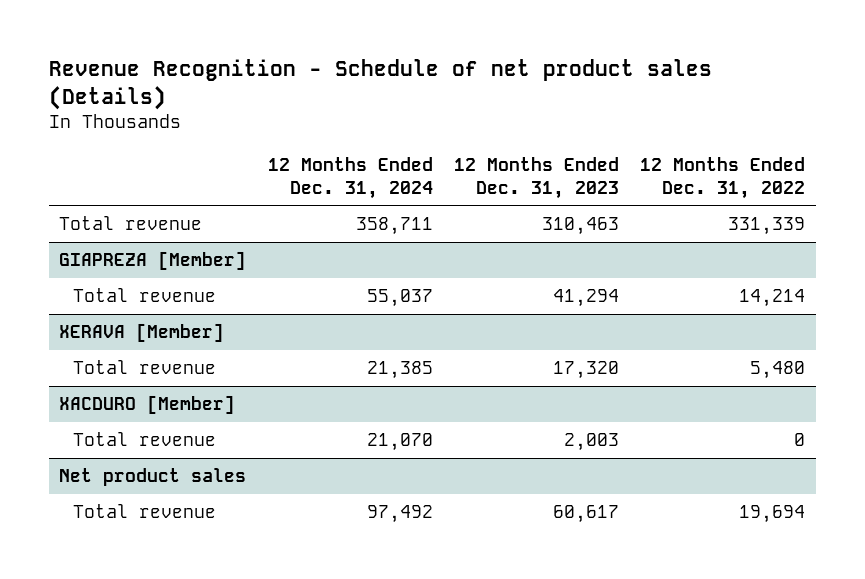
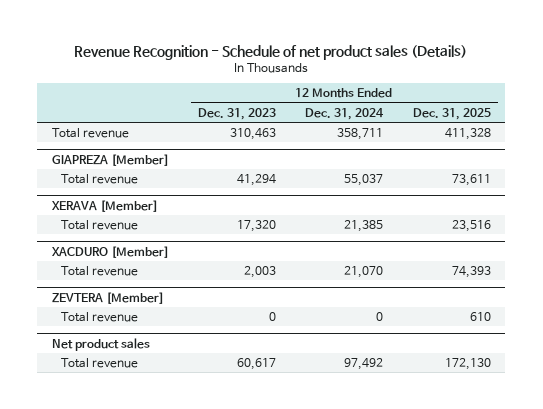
[640,156,806,199] 12 Months Ended Dec. 31, 2022 -> none
none -> [412,107,491,120] Dec. 31, 2025
none -> [52,291,165,304] ZEVTERA [Member]
none -> [61,311,139,322] Total revenue

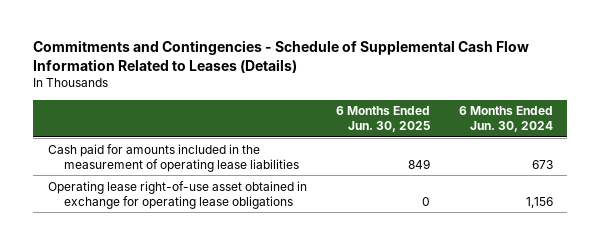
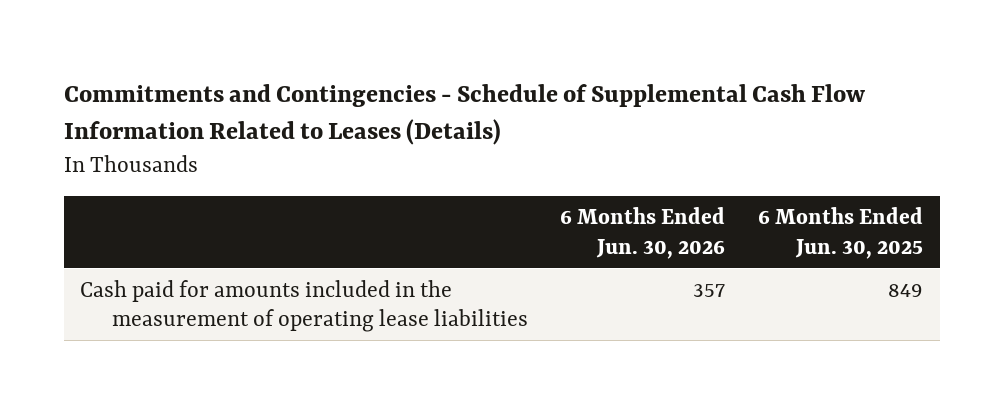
[458,106,553,133] 6 Months Ended Jun. 30, 2024 -> none
none -> [560,207,726,259] 6 Months Ended Jun. 30, 2026
[47,180,307,209] Operating lease right-of-use asset obtained in exchange for operating lease obligations -> none

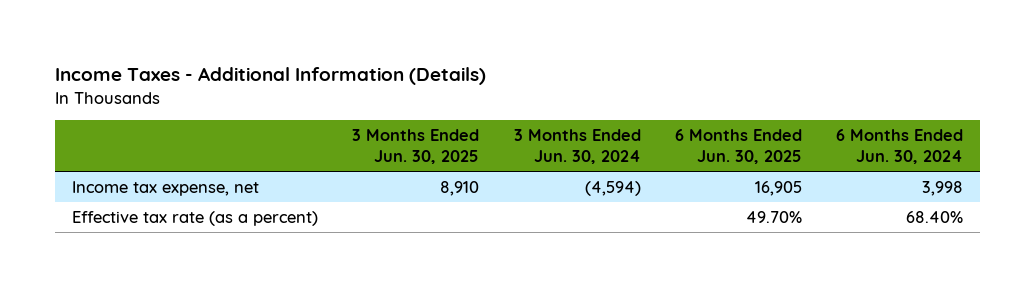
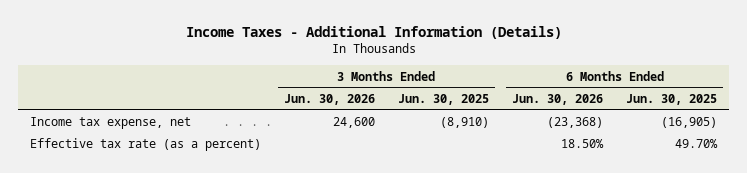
[513,129,641,164] 3 Months Ended Jun. 30, 2024 -> none
[836,129,964,164] 6 Months Ended Jun. 30, 2024 -> none
none -> [283,93,375,105] Jun. 30, 2026
none -> [512,93,604,105] Jun. 30, 2026
[440,180,480,196] 8,910 -> [440,117,490,129] (8,910)
[755,180,803,196] 16,905 -> [661,117,718,129] (16,905)

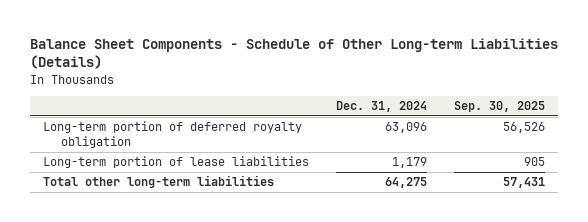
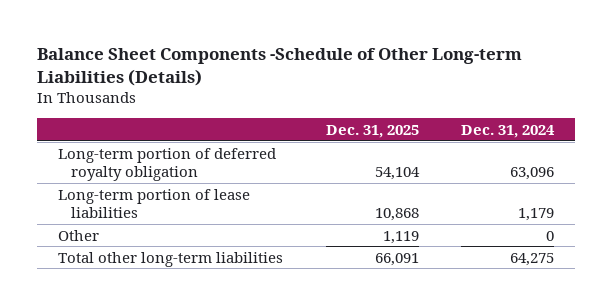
[29,37,558,70] Balance Sheet Components - Schedule of Other Long-term Liabilities (Details) -> [36,48,522,87] Balance Sheet Components -Schedule of Other Long-term Liabilities (Details)
[453,101,545,113] Sep. 30, 2025 -> none
none -> [325,124,419,138] Dec. 31, 2025
none -> [58,229,100,241] Other

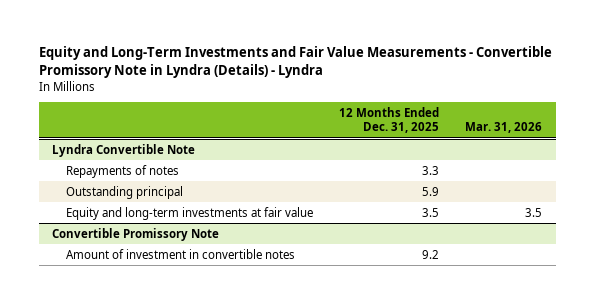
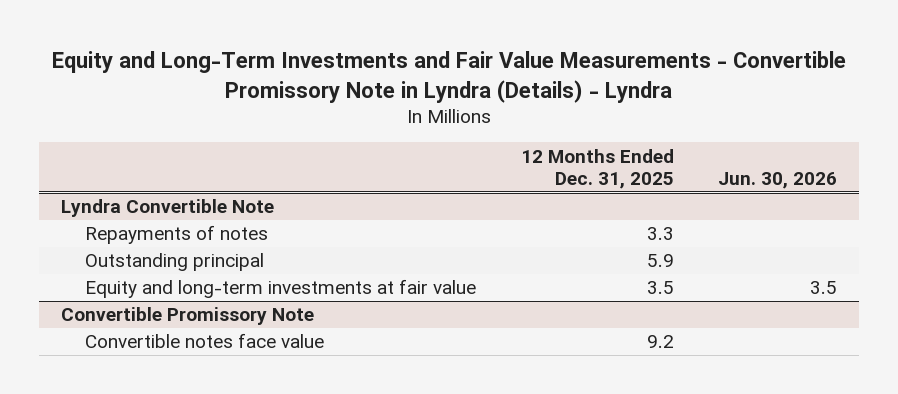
[465,122,543,134] Mar. 31, 2026 -> none
none -> [718,171,838,189] Jun. 30, 2026
[66,248,296,259] Amount of investment in convertible notes -> none
none -> [84,333,324,349] Convertible notes face value

